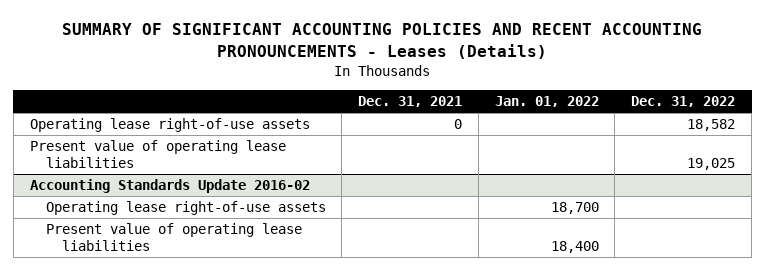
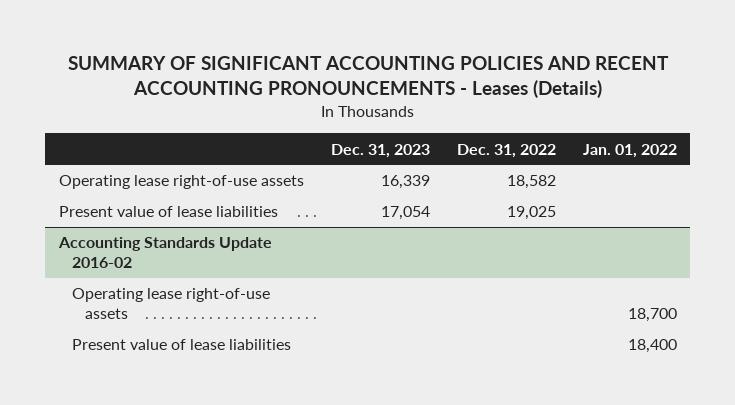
[358,96,463,108] Dec. 31, 2021 -> none
none -> [330,143,430,158] Dec. 31, 2023
[29,140,286,169] Present value of operating lease liabilities -> [58,206,278,218] Present value of lease liabilities
[45,223,302,252] Present value of operating lease liabilities -> [71,339,291,351] Present value of lease liabilities

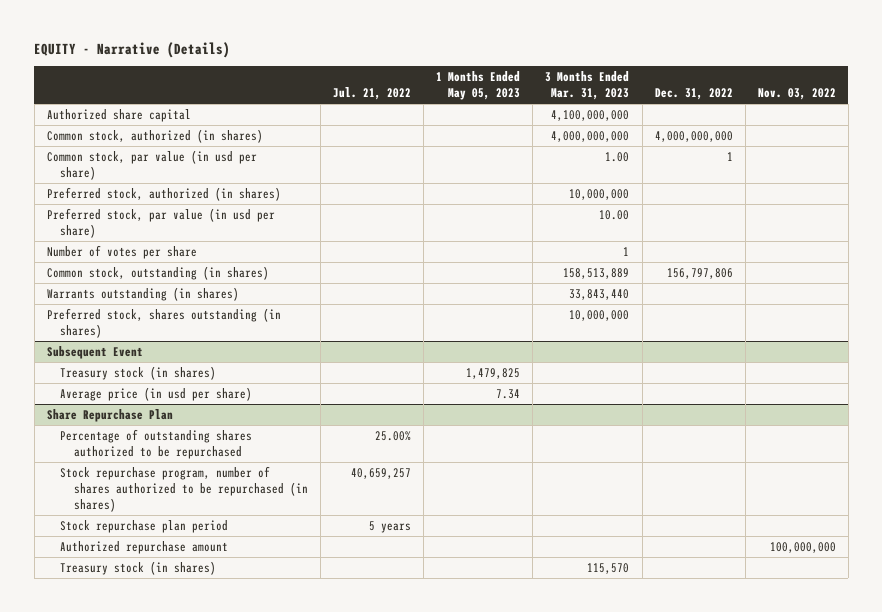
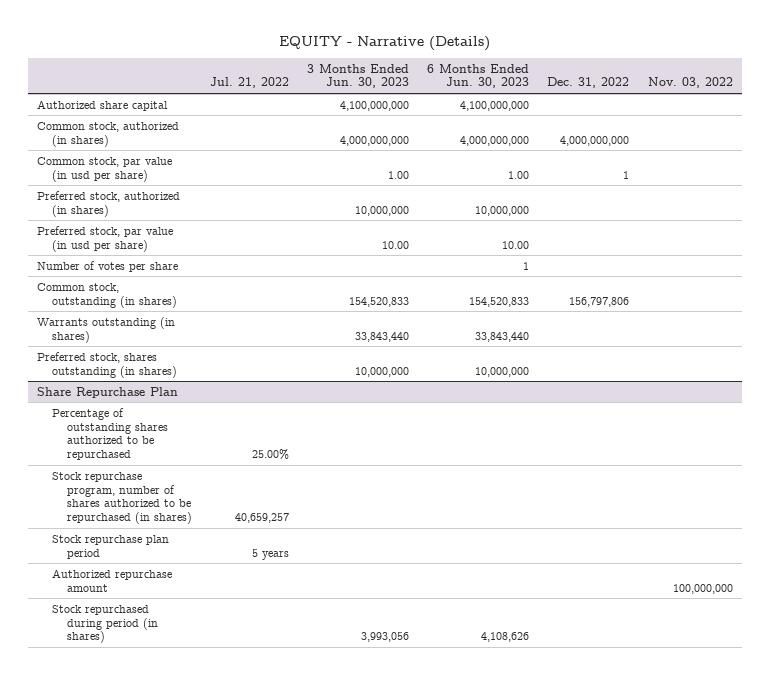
[436,71,521,100] 1 Months Ended May 05, 2023 -> none
[545,71,630,100] 3 Months Ended Mar. 31, 2023 -> none
none -> [306,63,409,89] 3 Months Ended Jun. 30, 2023
none -> [427,63,530,89] 6 Months Ended Jun. 30, 2023
[46,346,143,360] Subsequent Event -> none
[60,366,217,381] Treasury stock (in shares) -> none
[60,387,253,402] Average price (in usd per share) -> none
[60,561,217,576] Treasury stock (in shares) -> [51,604,158,644] Stock repurchased during period (in shares)

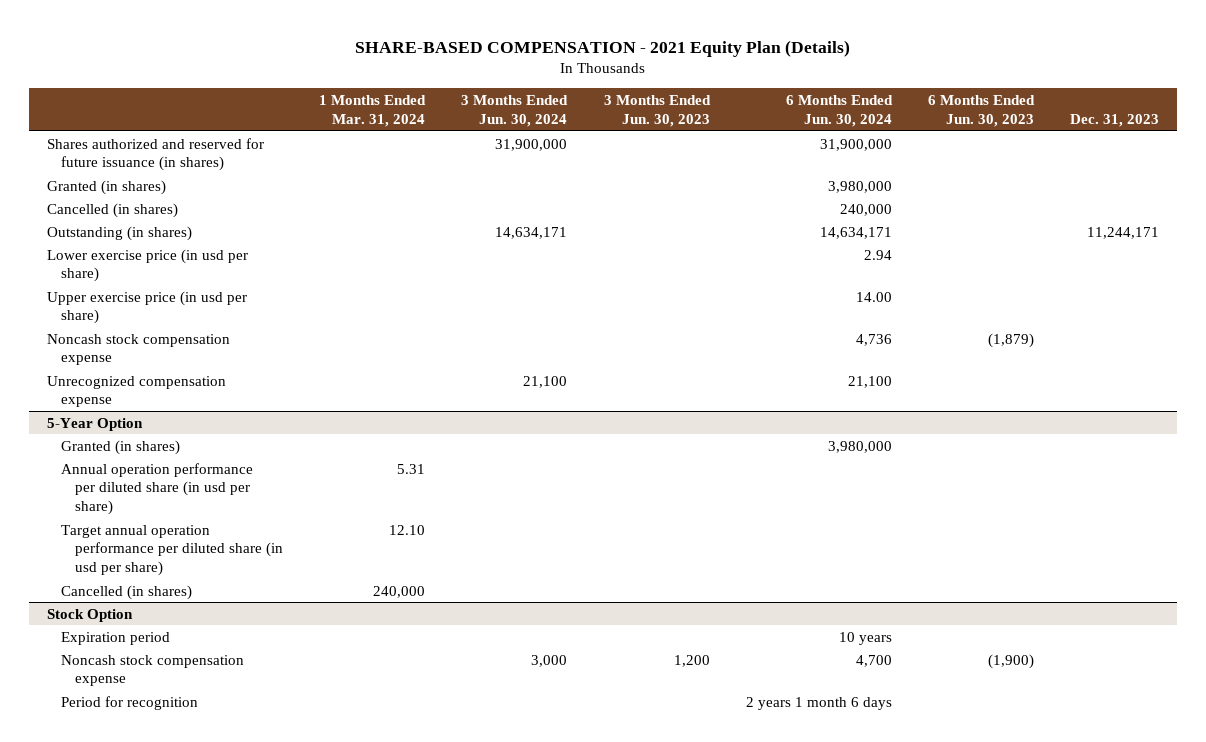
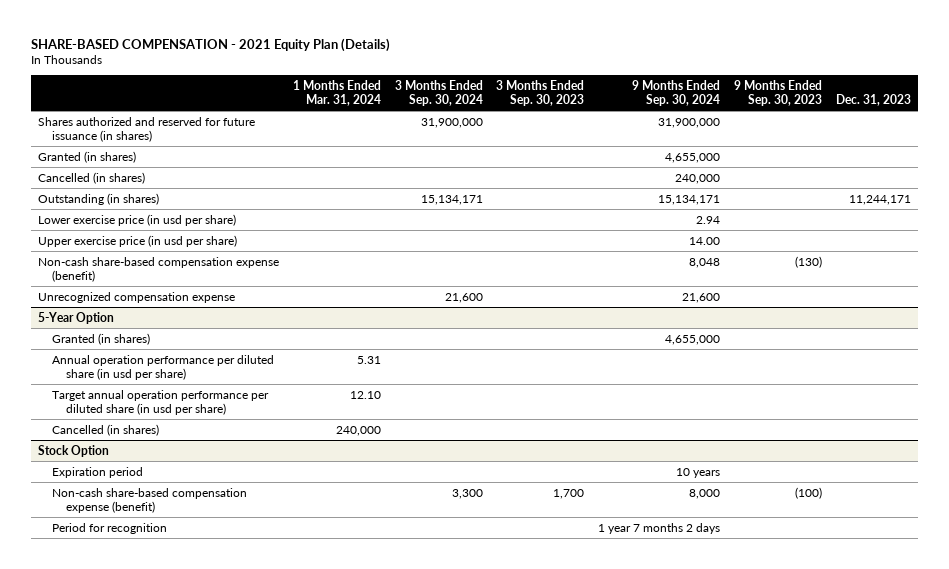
[461,95,569,127] 3 Months Ended Jun. 30, 2024 -> none
[603,95,711,127] 3 Months Ended Jun. 30, 2023 -> none
[785,95,893,127] 6 Months Ended Jun. 30, 2024 -> none
[927,95,1035,127] 6 Months Ended Jun. 30, 2023 -> none
none -> [394,80,483,107] 3 Months Ended Sep. 30, 2024
none -> [496,80,585,107] 3 Months Ended Sep. 30, 2023
none -> [632,80,721,107] 9 Months Ended Sep. 30, 2024
none -> [734,80,823,107] 9 Months Ended Sep. 30, 2023
[47,333,231,366] Noncash stock compensation expense -> [38,256,280,282] Non-cash share-based compensation expense (benefit)
[61,654,245,687] Noncash stock compensation expense -> [52,487,248,513] Non-cash share-based compensation expense (benefit)

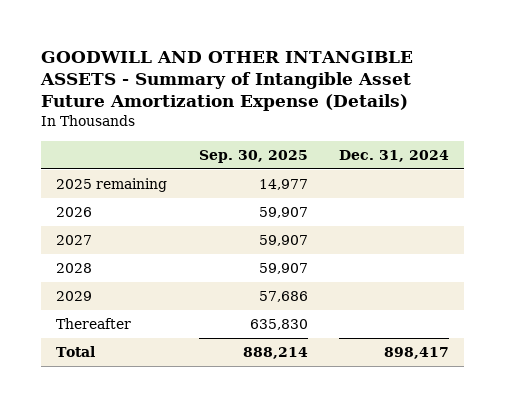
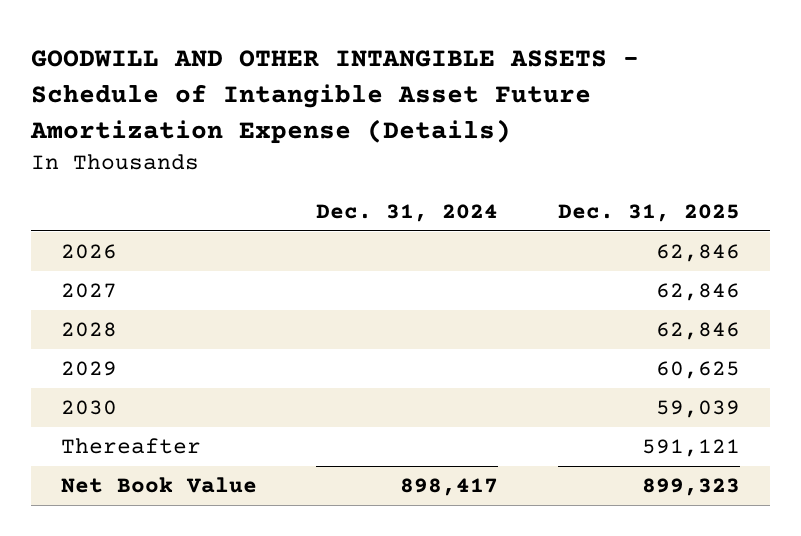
[39,50,413,112] GOODWILL AND OTHER INTANGIBLE ASSETS - Summary of Intangible Asset Future Amortization Expense (Details) -> [29,50,639,145] GOODWILL AND OTHER INTANGIBLE ASSETS - Schedule of Intangible Asset Future Amortization Expense (Details)
[198,149,308,163] Sep. 30, 2025 -> none
none -> [557,204,740,223] Dec. 31, 2025
[56,178,168,193] 2025 remaining -> none
none -> [60,399,117,415] 2030
[56,346,96,358] Total -> [60,476,257,493] Net Book Value

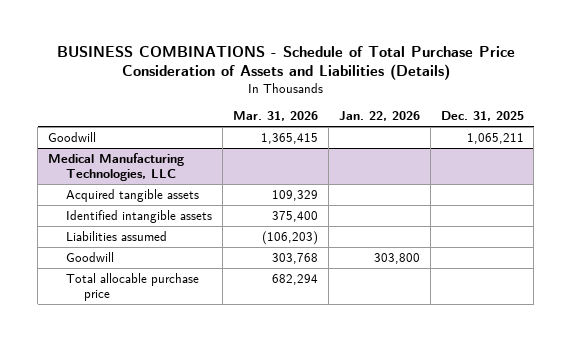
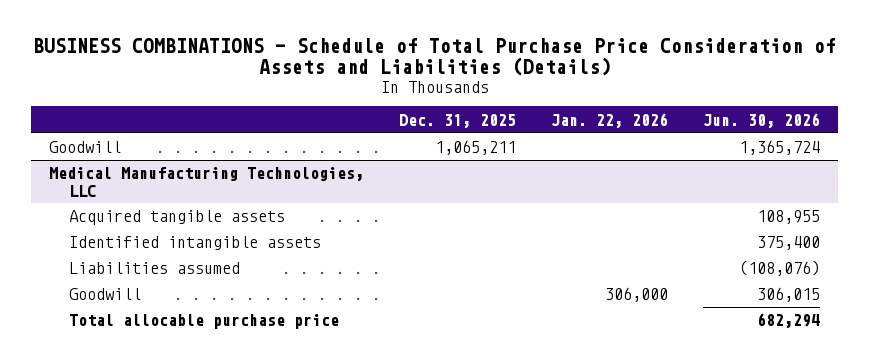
[232,111,318,122] Mar. 31, 2026 -> none
none -> [703,112,821,128] Jun. 30, 2026
[373,252,420,264] 303,800 -> [605,287,669,303] 306,000

